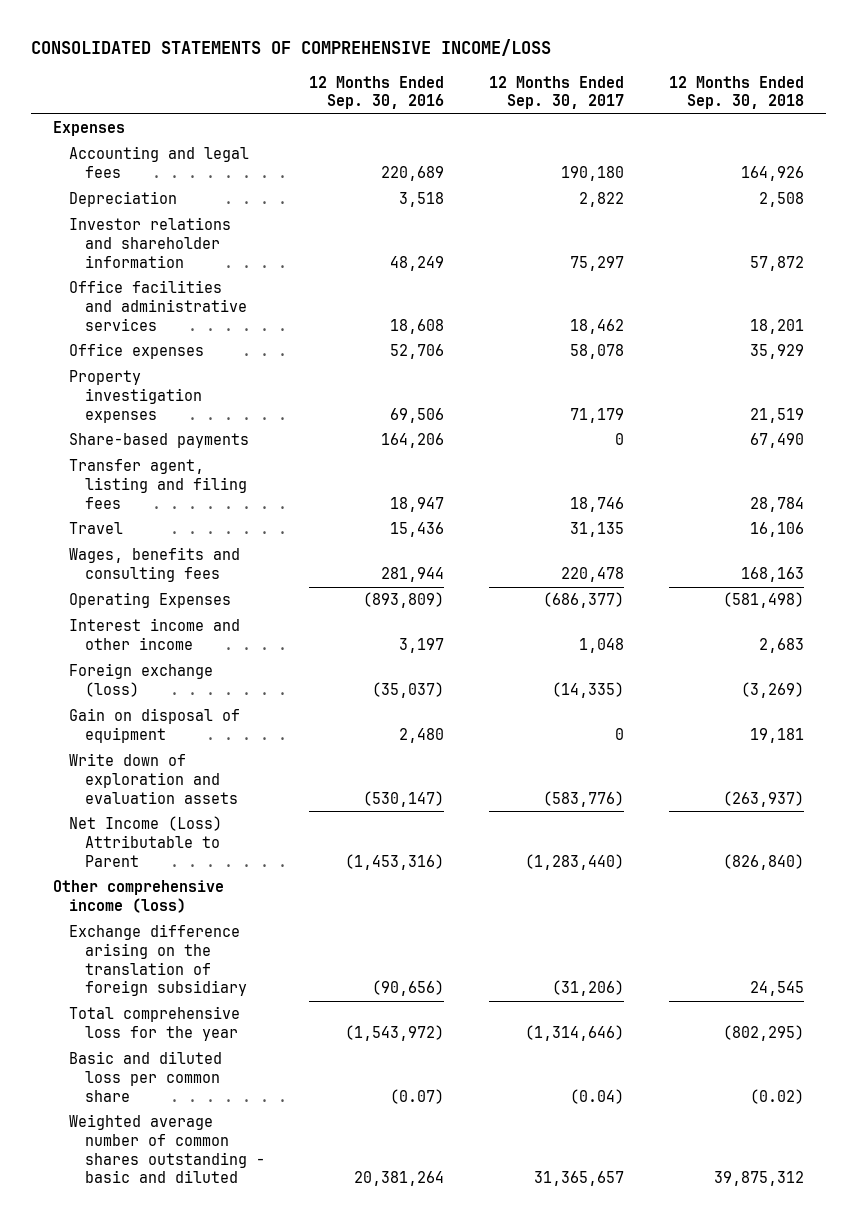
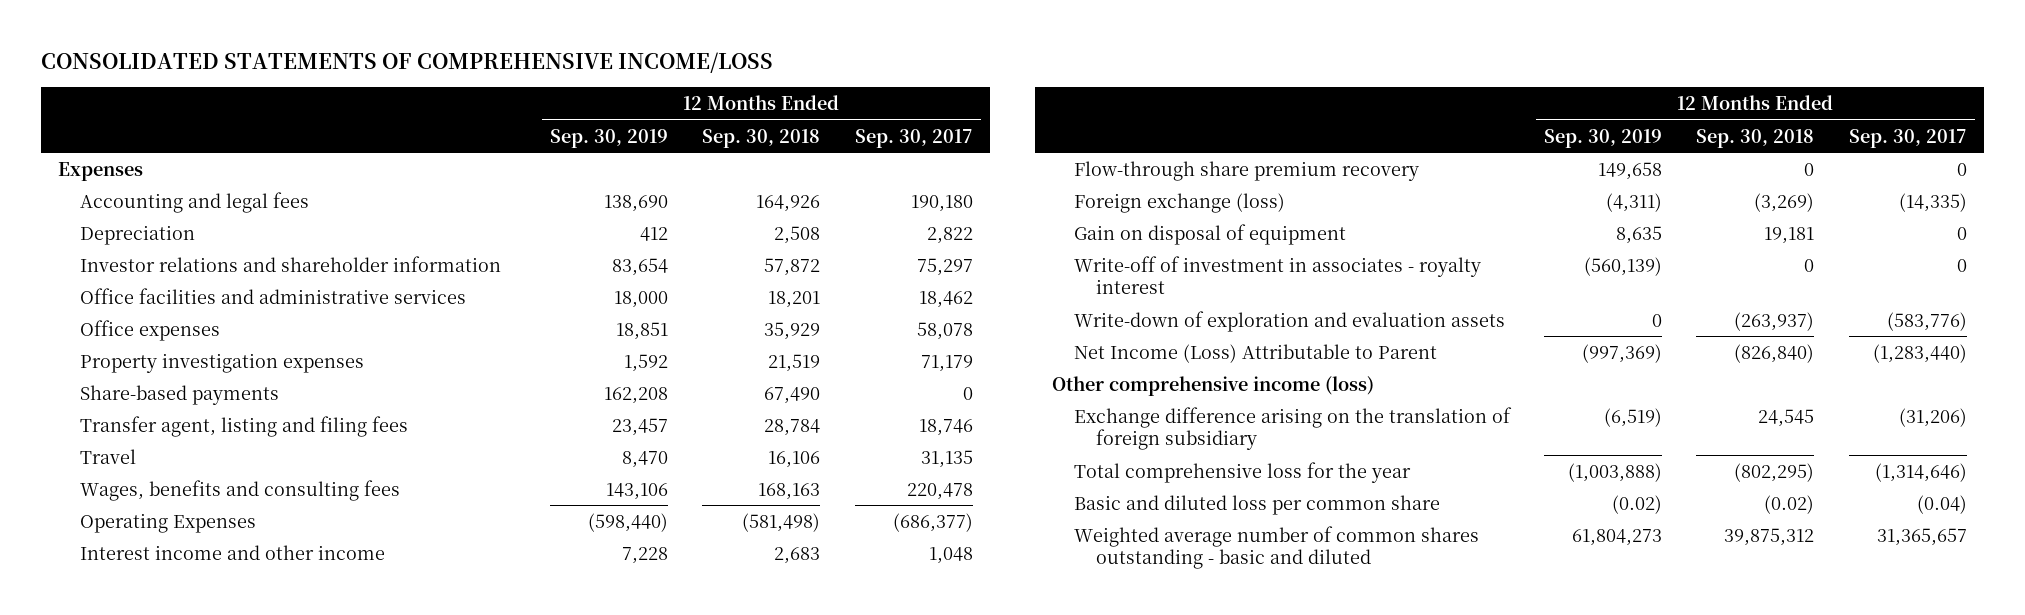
[309,75,445,110] 12 Months Ended Sep. 30, 2016 -> none
none -> [550,128,669,148] Sep. 30, 2019
none -> [1074,160,1420,181] Flow-through share premium recovery
none -> [1074,255,1482,295] Write-off of investment in associates - royalty interest
[69,753,238,804] Write down of exploration and evaluation assets -> [1074,310,1506,332] Write-down of exploration and evaluation assets

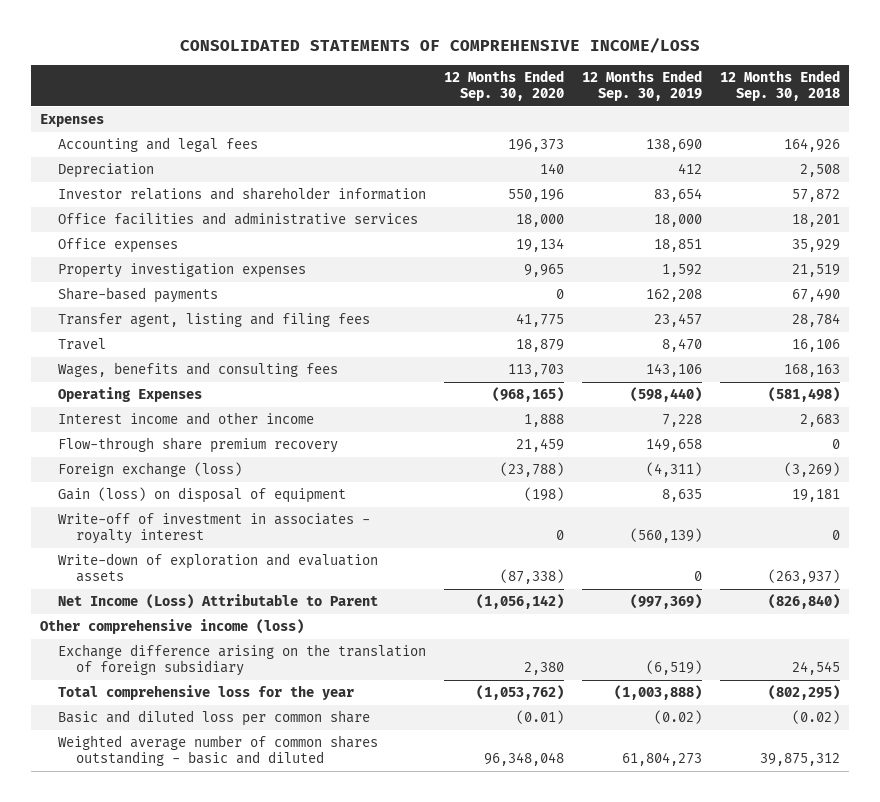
[854,128,973,148] Sep. 30, 2017 -> none
none -> [443,70,564,101] 12 Months Ended Sep. 30, 2020
[1074,223,1347,245] Gain on disposal of equipment -> [57,487,346,504] Gain (loss) on disposal of equipment

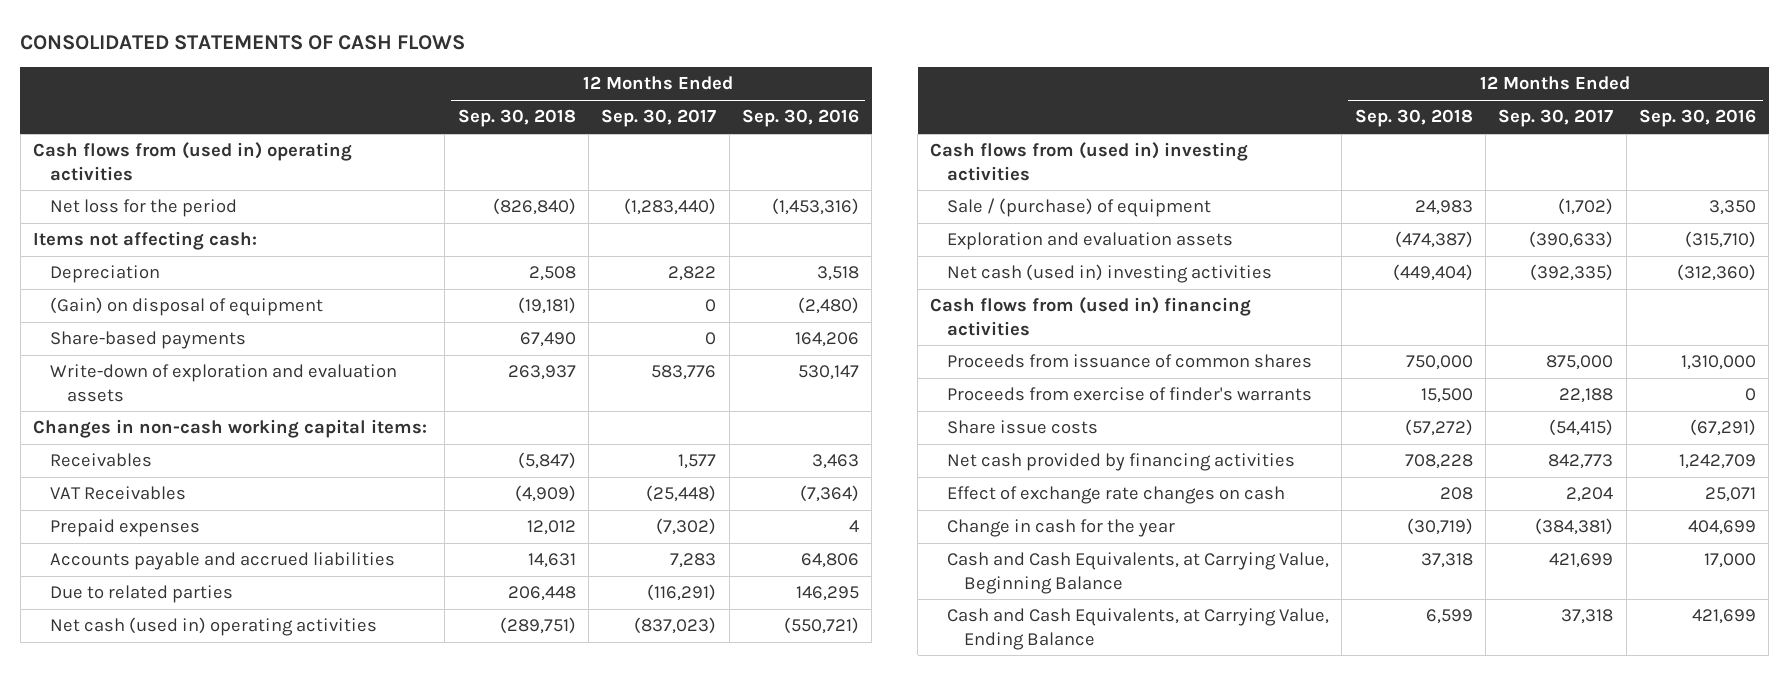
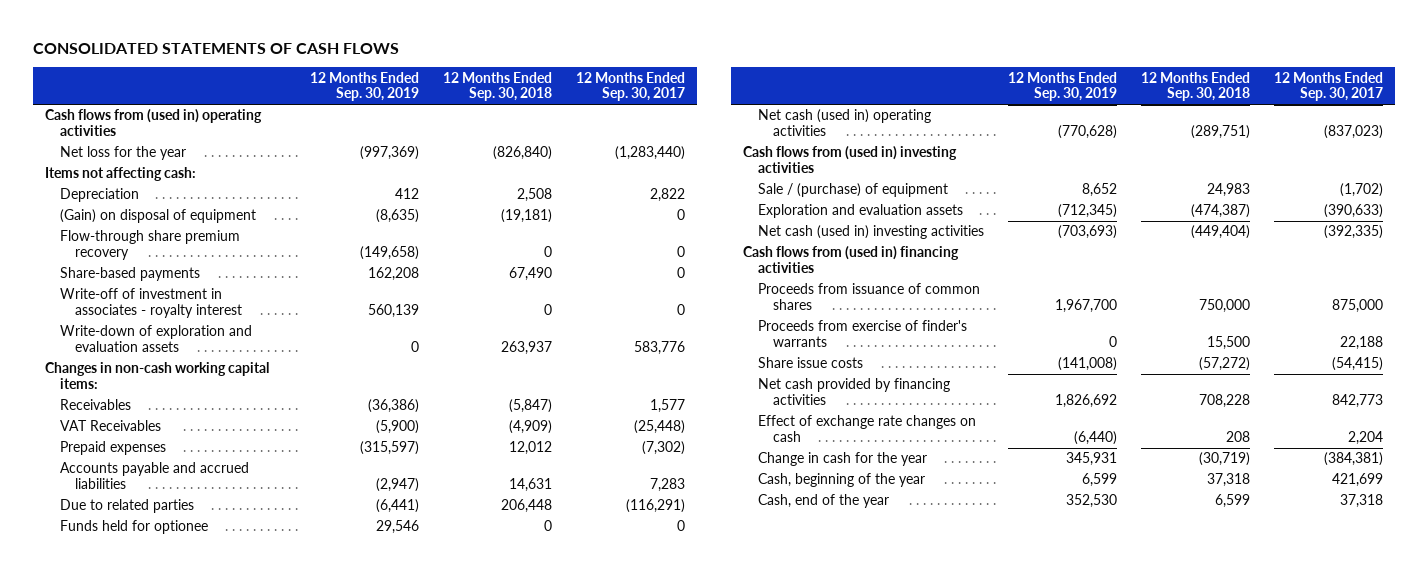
[741,109,859,128] Sep. 30, 2016 -> none
none -> [310,71,420,102] 12 Months Ended Sep. 30, 2019
[50,199,238,218] Net loss for the period -> [59,146,186,161] Net loss for the year
none -> [59,230,240,261] Flow-through share premium recovery
none -> [59,288,242,319] Write-off of investment in associates - royalty interest
none -> [59,520,208,535] Funds held for optionee
[947,552,1330,594] Cash and Cash Equivalents, at Carrying Value, Beginning Balance -> [757,473,925,488] Cash, beginning of the year
[947,608,1330,650] Cash and Cash Equivalents, at Carrying Value, Ending Balance -> [757,494,889,509] Cash, end of the year

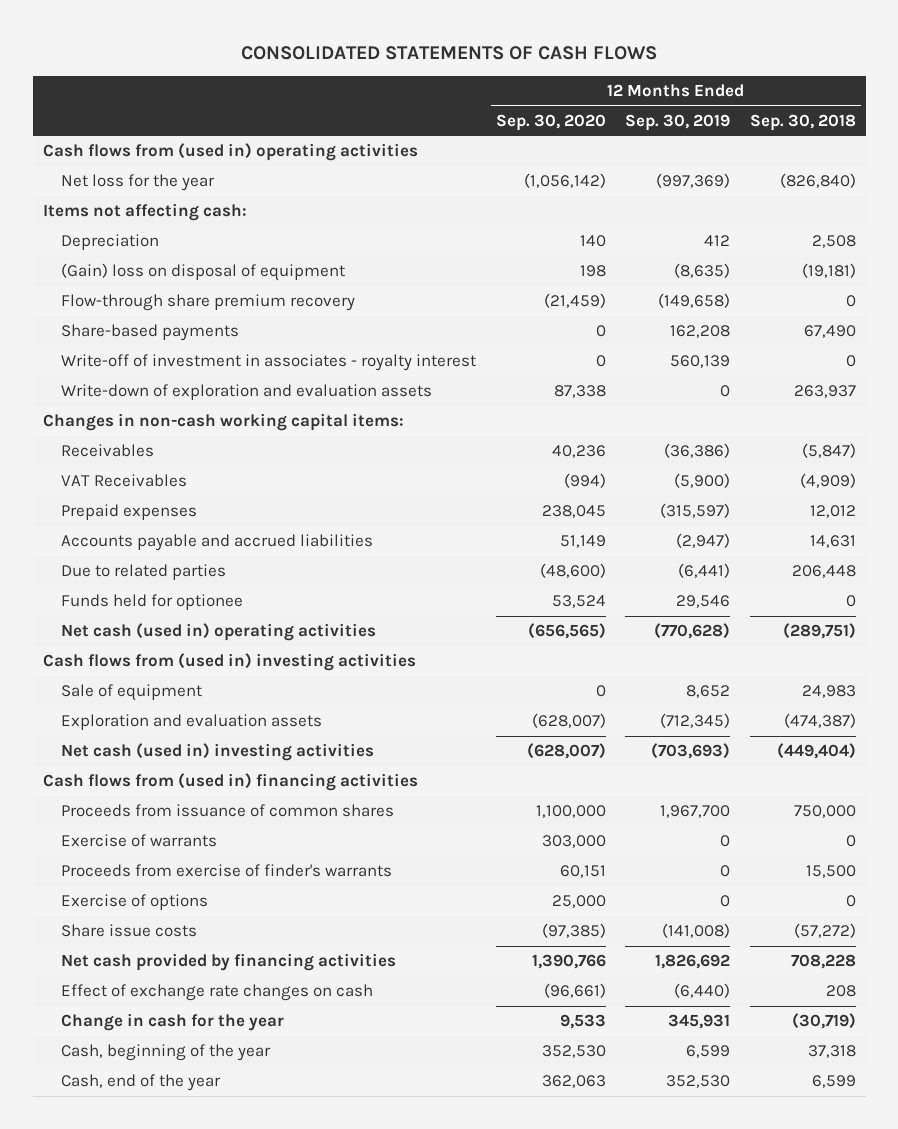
[576,71,686,102] 12 Months Ended Sep. 30, 2017 -> none
none -> [495,113,606,131] Sep. 30, 2020
[59,209,256,224] (Gain) on disposal of equipment -> [61,263,346,282] (Gain) loss on disposal of equipment
[757,183,948,198] Sale / (purchase) of equipment -> [61,684,203,702] Sale of equipment
none -> [61,834,218,848] Exercise of warrants
none -> [61,894,209,911] Exercise of options

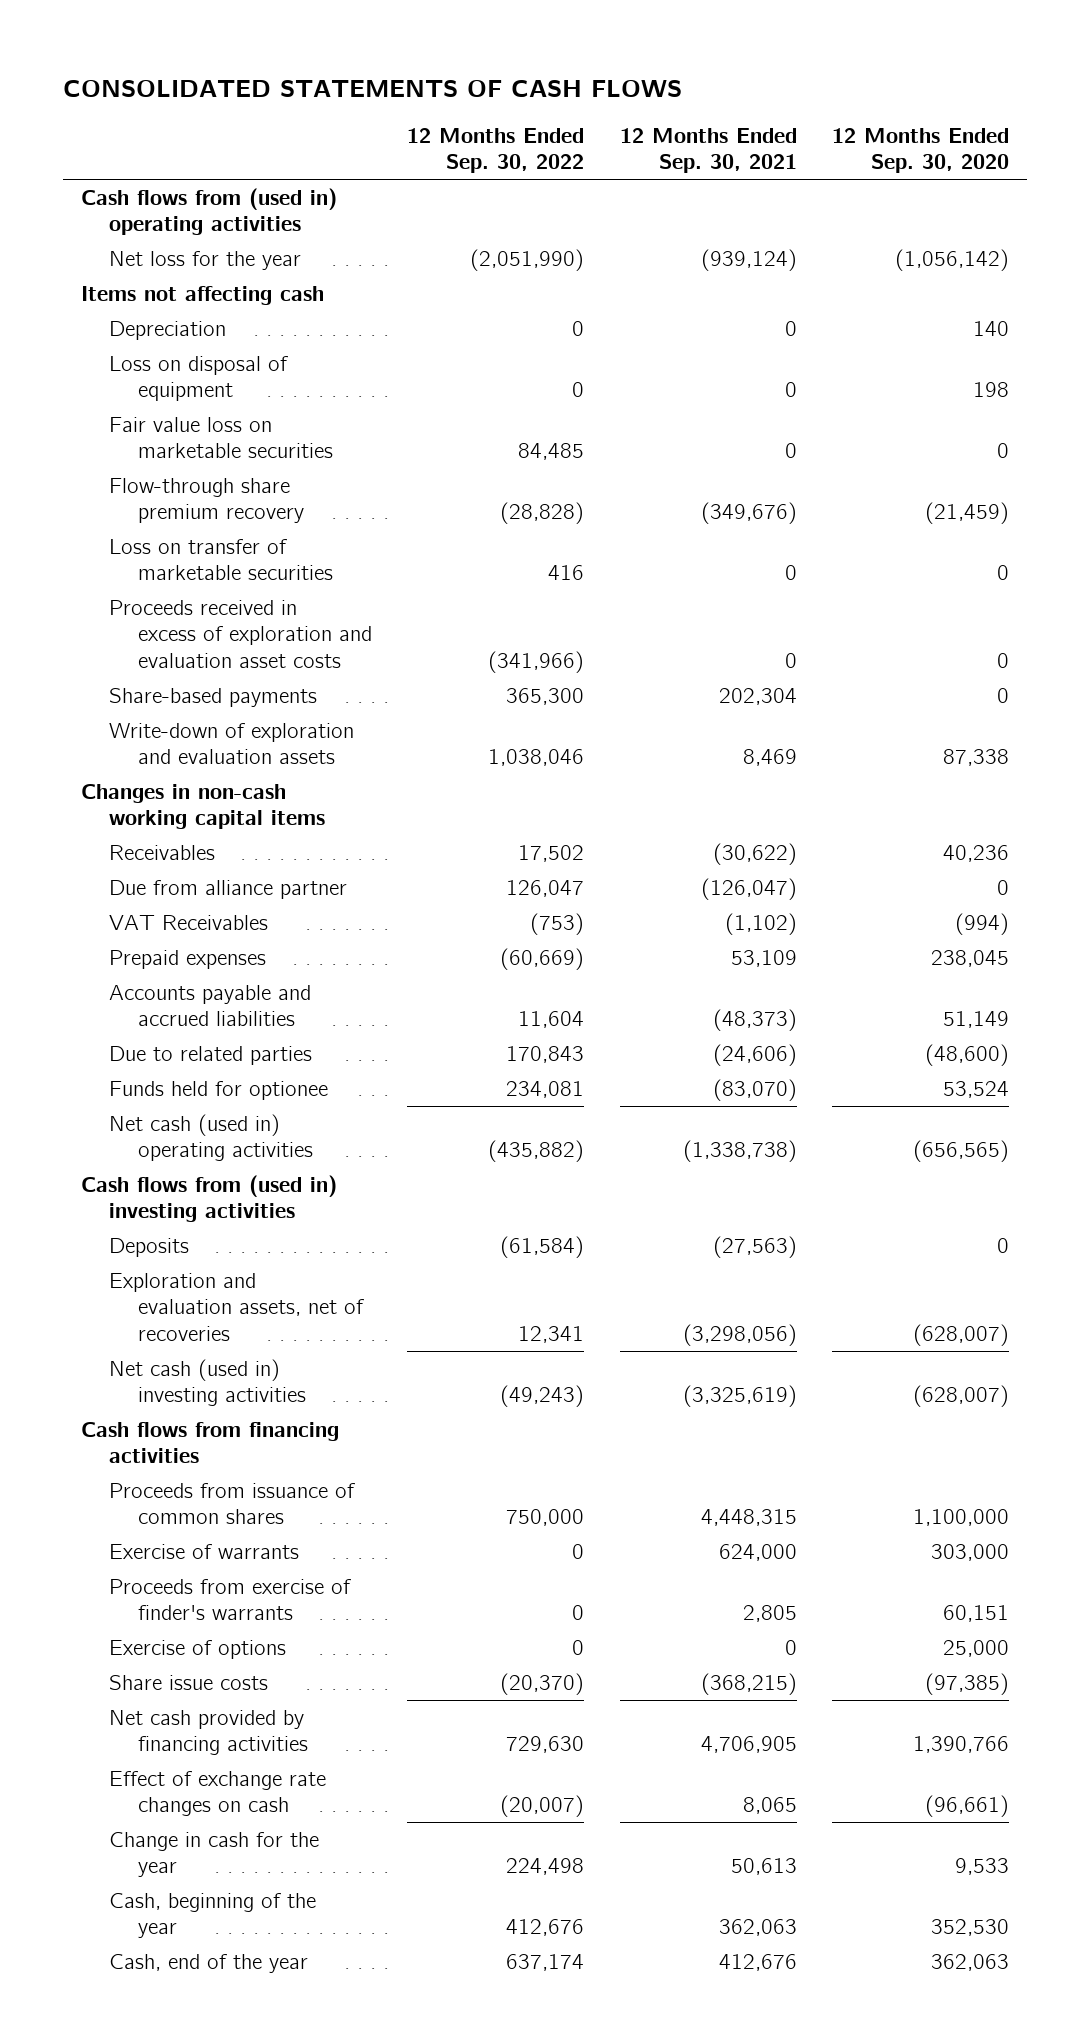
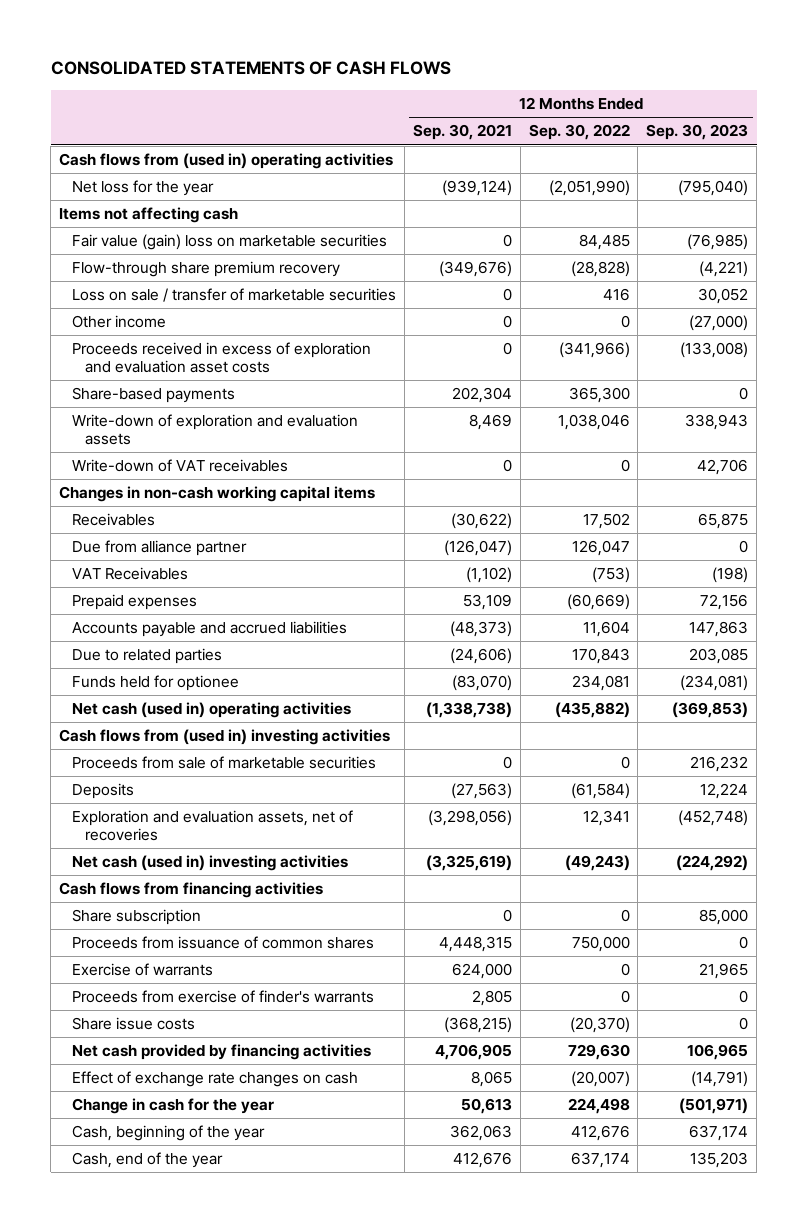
[832,127,1010,174] 12 Months Ended Sep. 30, 2020 -> none
none -> [646,124,749,141] Sep. 30, 2023
[109,320,227,340] Depreciation -> none
[109,355,289,402] Loss on disposal of equipment -> none
[109,416,333,459] Fair value loss on marketable securities -> [72,234,388,251] Fair value (gain) loss on marketable securities
[109,538,333,581] Loss on transfer of marketable securities -> [72,288,397,303] Loss on sale / transfer of marketable securities
none -> [72,315,167,329] Other income
none -> [72,459,289,473] Write-down of VAT receivables
none -> [72,756,377,770] Proceeds from sale of marketable securities
none -> [72,909,202,926] Share subscription
[109,1639,287,1659] Exercise of options -> none

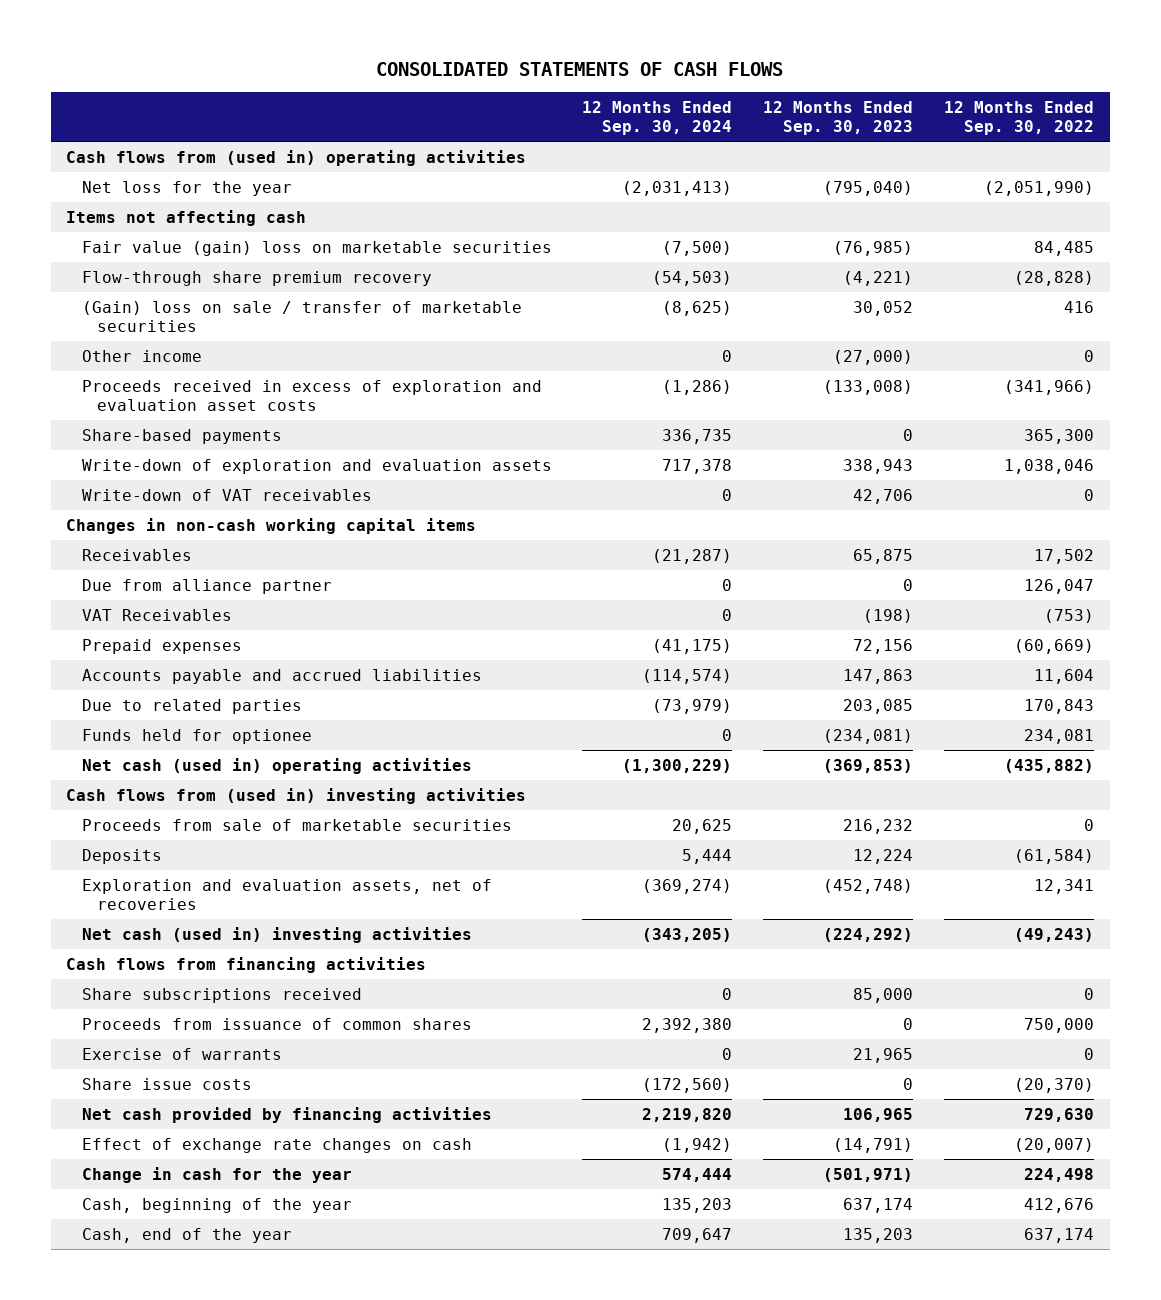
[412,124,512,141] Sep. 30, 2021 -> none
none -> [582,100,733,136] 12 Months Ended Sep. 30, 2024
[72,288,397,303] Loss on sale / transfer of marketable securities -> [81,300,522,333] (Gain) loss on sale / transfer of marketable securities
[72,909,202,926] Share subscription -> [81,987,362,1003] Share subscriptions received
[72,990,375,1004] Proceeds from exercise of finder's warrants -> none

